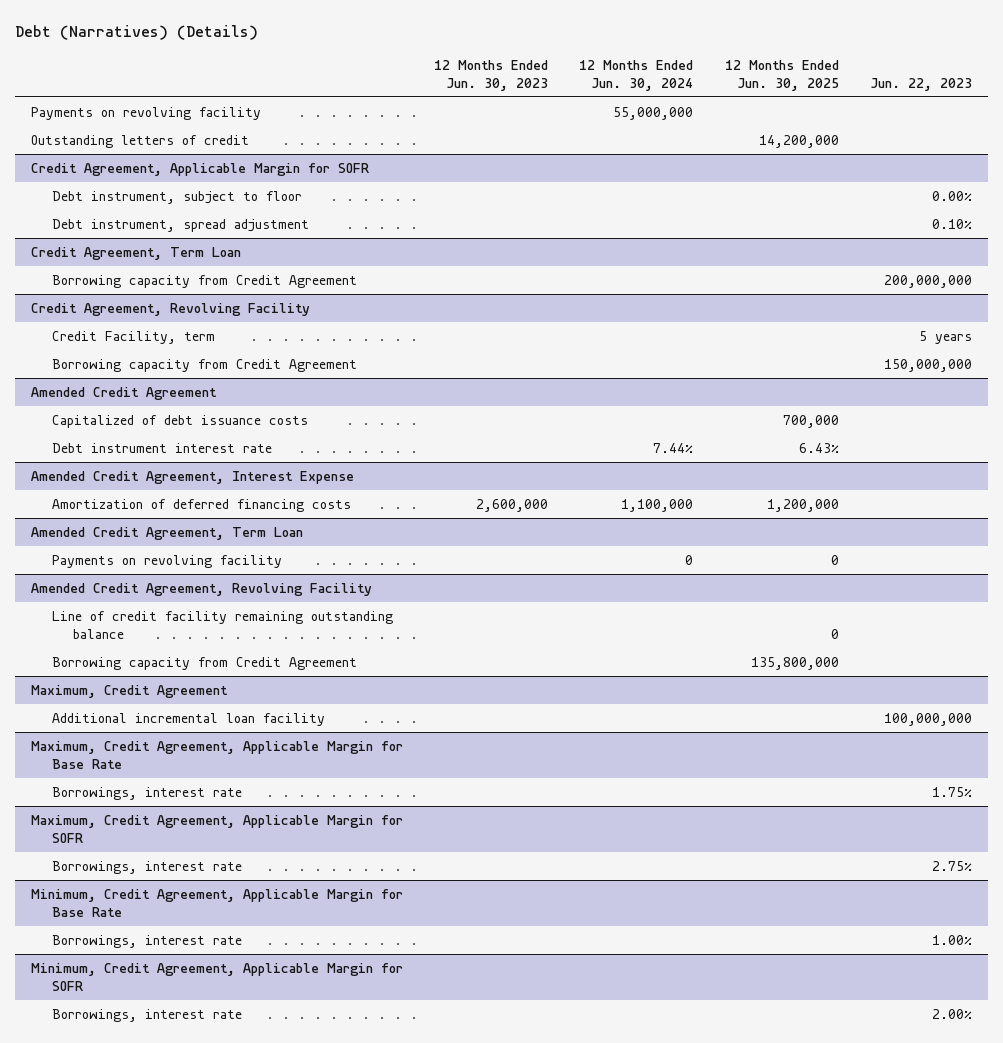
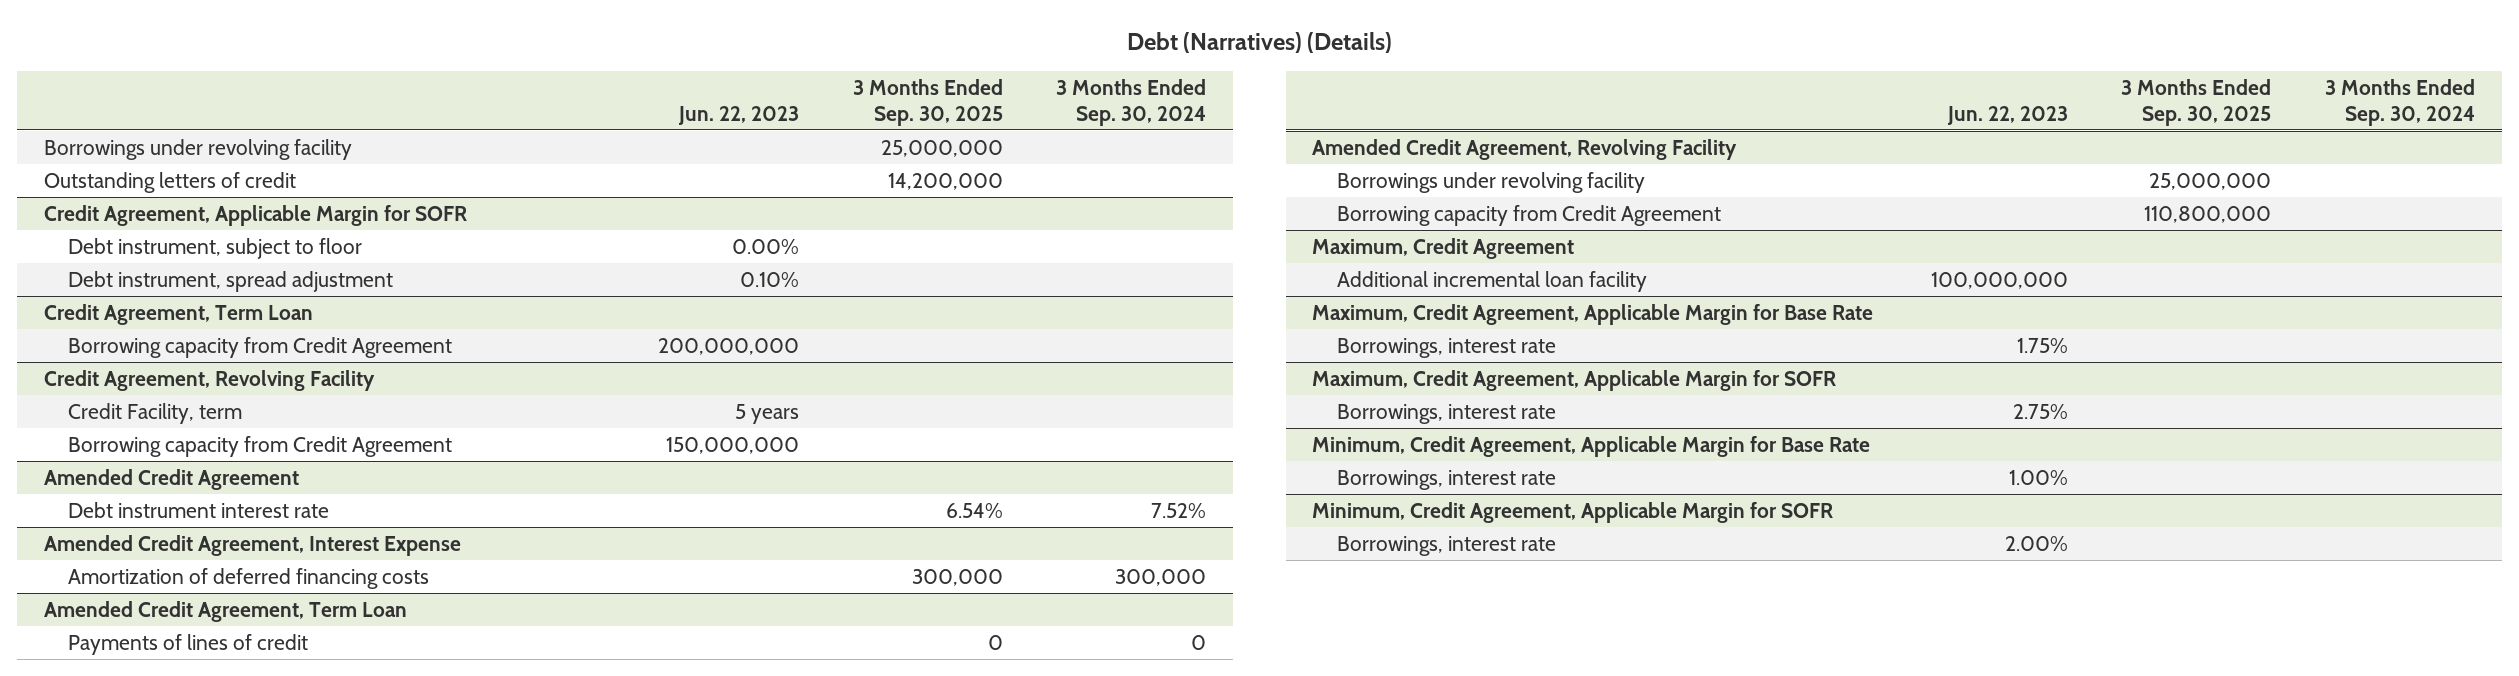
[434,59,549,92] 12 Months Ended Jun. 30, 2023 -> none
[579,59,694,92] 12 Months Ended Jun. 30, 2024 -> none
[724,59,839,92] 12 Months Ended Jun. 30, 2025 -> none
none -> [852,78,1003,126] 3 Months Ended Sep. 30, 2025
none -> [1056,78,1207,126] 3 Months Ended Sep. 30, 2024
[30,106,261,120] Payments on revolving facility -> none
none -> [43,139,352,161] Borrowings under revolving facility
[52,414,309,428] Capitalized of debt issuance costs -> none
[52,554,283,568] Payments on revolving facility -> [68,634,309,656] Payments of lines of credit
[52,610,394,639] Line of credit facility remaining outstanding balance -> none
none -> [1336,172,1645,194] Borrowings under revolving facility

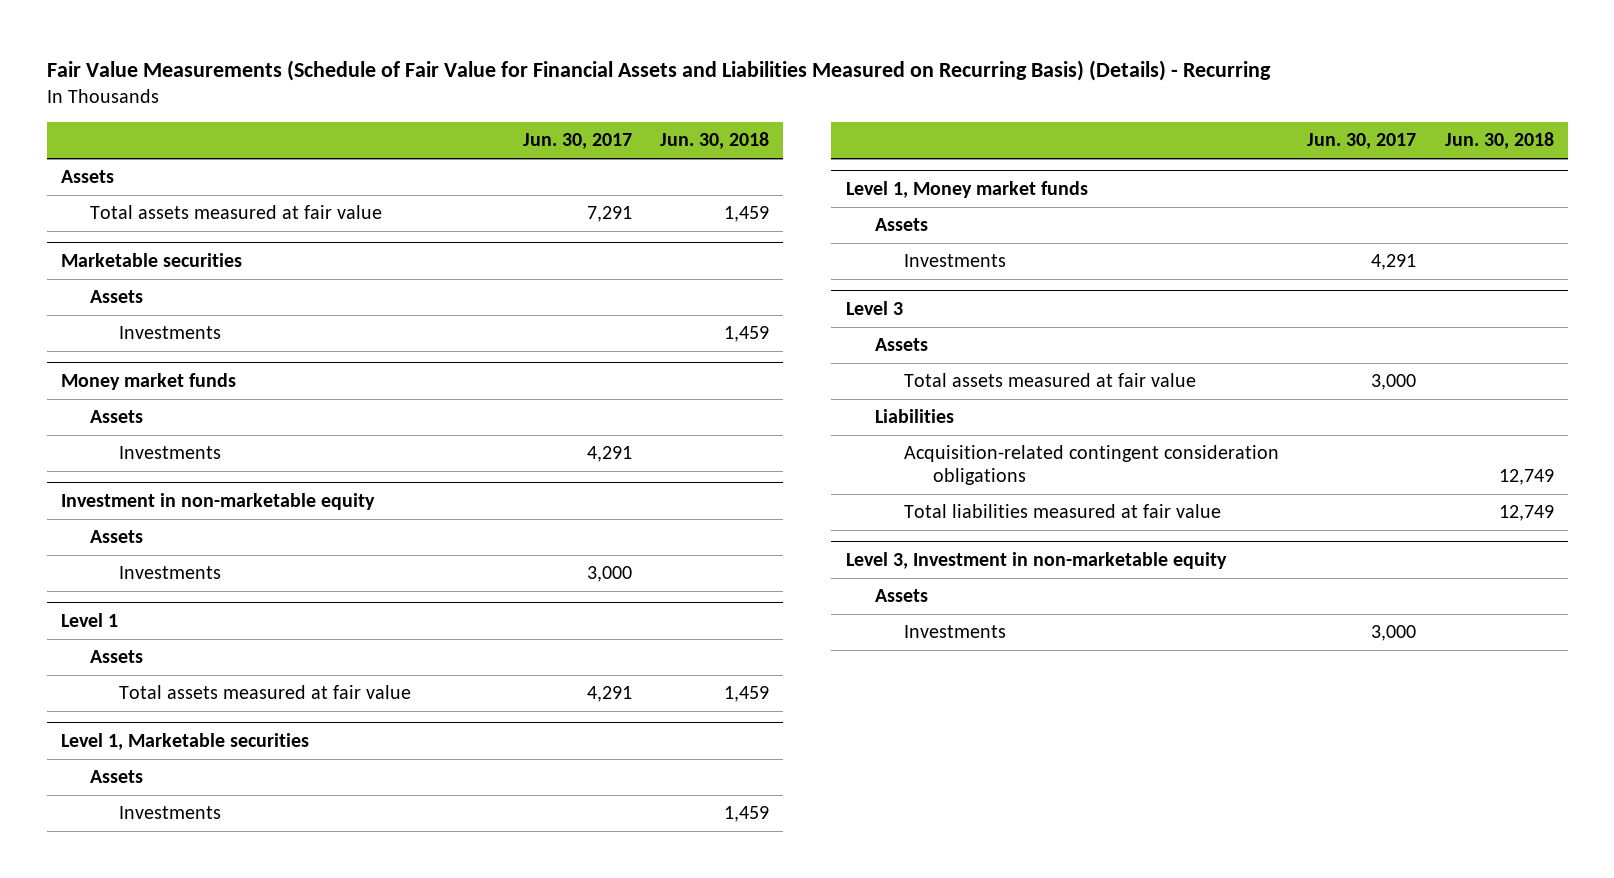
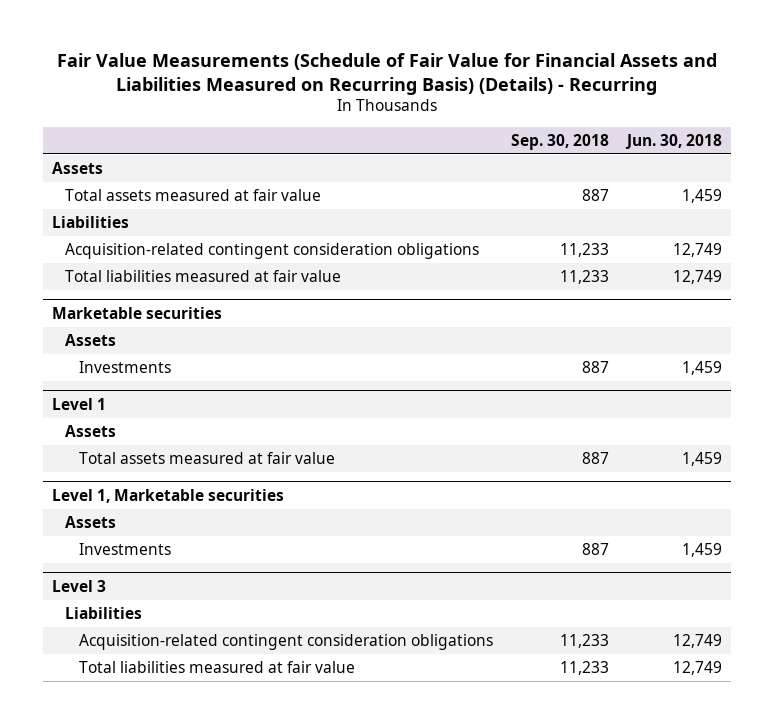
[522,133,632,150] Jun. 30, 2017 -> none
none -> [511,133,610,150] Sep. 30, 2018
none -> [51,215,129,228] Liabilities
none -> [65,242,480,259] Acquisition-related contingent consideration obligations
none -> [65,269,342,282] Total liabilities measured at fair value
[60,372,236,390] Money market funds -> none
[90,410,144,424] Assets -> none
[119,446,222,460] Investments -> none
[60,492,375,510] Investment in non-marketable equity -> none
[90,530,144,544] Assets -> none
[119,566,222,580] Investments -> none
[845,180,1088,198] Level 1, Money market funds -> none
[874,218,928,232] Assets -> none
[903,254,1006,268] Investments -> none
[874,338,928,352] Assets -> none
[903,373,1196,388] Total assets measured at fair value -> none
[845,551,1227,569] Level 3, Investment in non-marketable equity -> none
[874,589,928,603] Assets -> none
[903,625,1006,639] Investments -> none

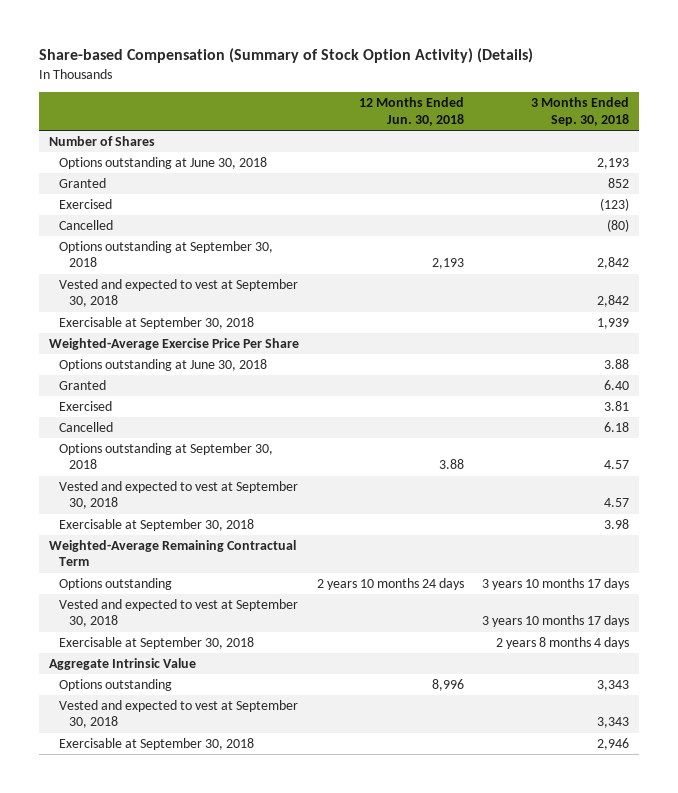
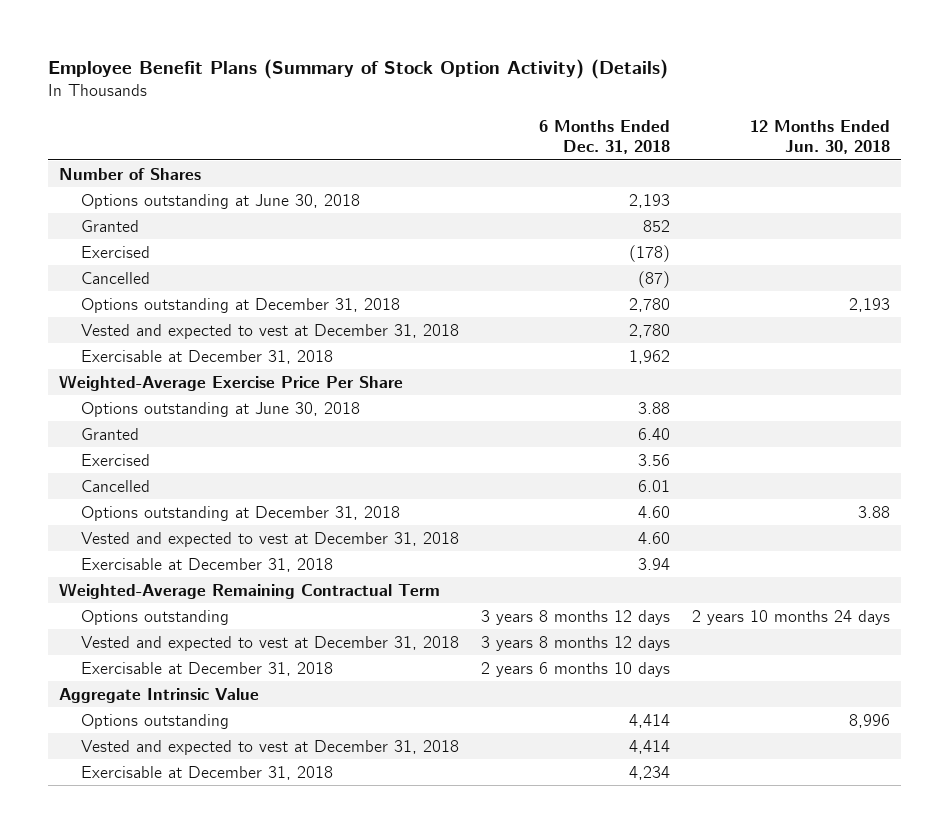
[39,48,534,64] Share-based Compensation (Summary of Stock Option Activity) (Details) -> [48,59,669,80] Employee Benefit Plans (Summary of Stock Option Activity) (Details)
[531,97,630,126] 3 Months Ended Sep. 30, 2018 -> none
none -> [539,119,671,154] 6 Months Ended Dec. 31, 2018
[58,241,273,268] Options outstanding at September 30, 2018 -> [81,297,401,313] Options outstanding at December 31, 2018
[58,279,298,308] Vested and expected to vest at September 30, 2018 -> [81,323,460,339] Vested and expected to vest at December 31, 2018
[58,317,254,330] Exercisable at September 30, 2018 -> [81,349,334,364] Exercisable at December 31, 2018
[58,443,273,470] Options outstanding at September 30, 2018 -> [81,505,401,521] Options outstanding at December 31, 2018
[58,481,298,510] Vested and expected to vest at September 30, 2018 -> [81,531,460,547] Vested and expected to vest at December 31, 2018
[58,519,254,532] Exercisable at September 30, 2018 -> [81,557,334,572] Exercisable at December 31, 2018
[58,599,298,628] Vested and expected to vest at September 30, 2018 -> [81,635,460,651] Vested and expected to vest at December 31, 2018
[58,637,254,650] Exercisable at September 30, 2018 -> [81,661,334,676] Exercisable at December 31, 2018
[58,700,298,729] Vested and expected to vest at September 30, 2018 -> [81,739,460,755] Vested and expected to vest at December 31, 2018
[58,738,254,751] Exercisable at September 30, 2018 -> [81,765,334,780] Exercisable at December 31, 2018

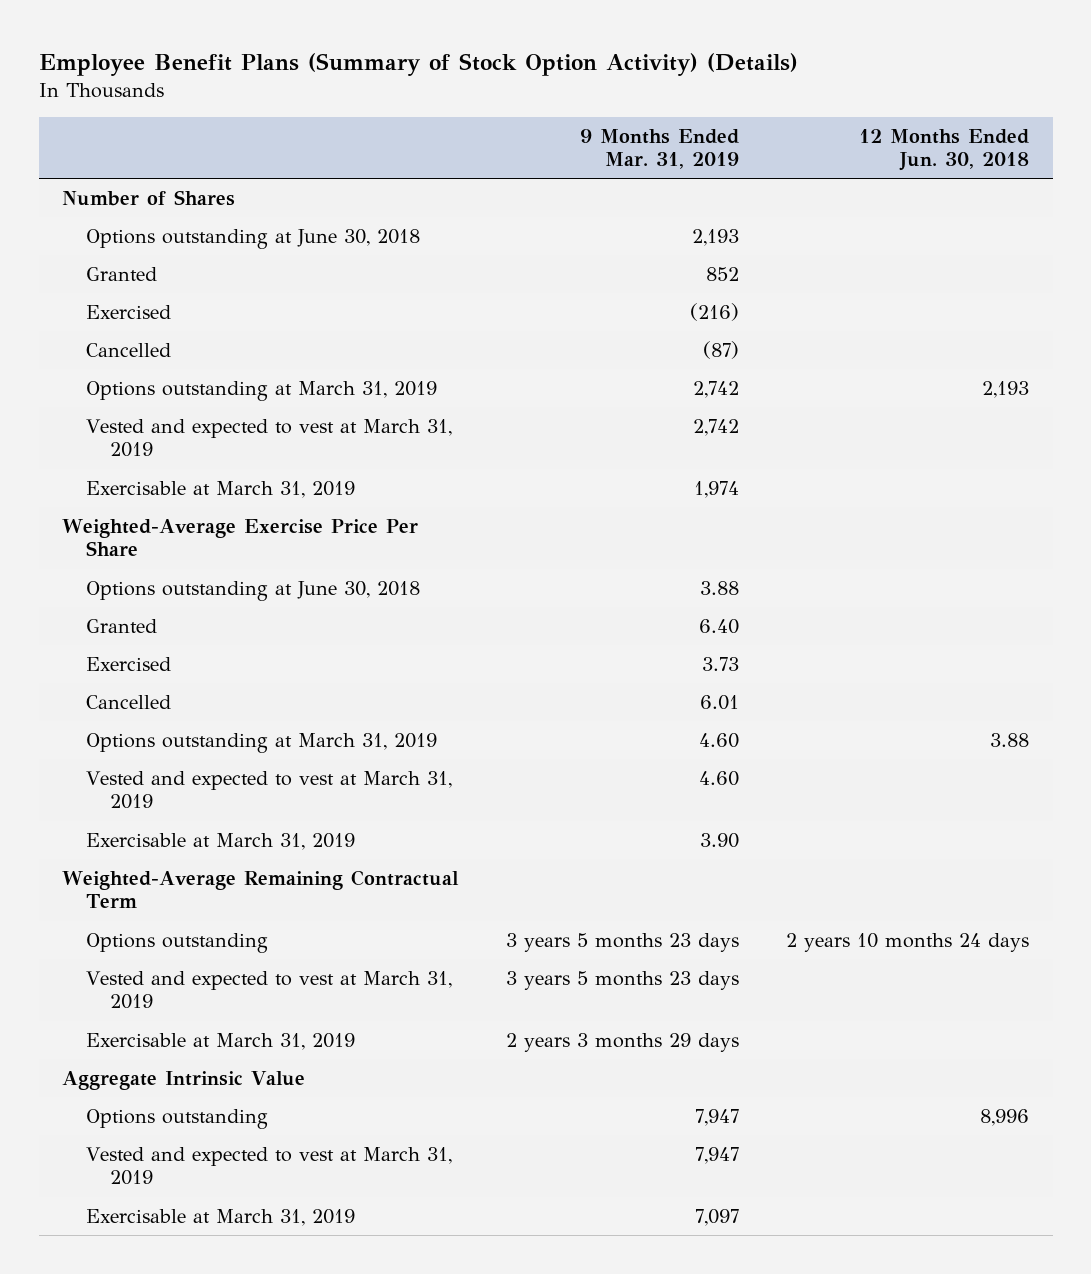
[539,119,671,154] 6 Months Ended Dec. 31, 2018 -> none
none -> [579,128,739,169] 9 Months Ended Mar. 31, 2019
[81,297,401,313] Options outstanding at December 31, 2018 -> [85,381,437,402] Options outstanding at March 31, 2019
[81,323,460,339] Vested and expected to vest at December 31, 2018 -> [85,419,452,458] Vested and expected to vest at March 31, 2019
[81,349,334,364] Exercisable at December 31, 2018 -> [85,481,355,499] Exercisable at March 31, 2019
[81,505,401,521] Options outstanding at December 31, 2018 -> [85,733,437,754] Options outstanding at March 31, 2019
[81,531,460,547] Vested and expected to vest at December 31, 2018 -> [85,771,452,810] Vested and expected to vest at March 31, 2019
[81,557,334,572] Exercisable at December 31, 2018 -> [85,833,355,851] Exercisable at March 31, 2019
[81,635,460,651] Vested and expected to vest at December 31, 2018 -> [85,971,452,1010] Vested and expected to vest at March 31, 2019
[81,661,334,676] Exercisable at December 31, 2018 -> [85,1033,355,1051] Exercisable at March 31, 2019
[81,739,460,755] Vested and expected to vest at December 31, 2018 -> [85,1147,452,1186] Vested and expected to vest at March 31, 2019
[81,765,334,780] Exercisable at December 31, 2018 -> [85,1209,355,1227] Exercisable at March 31, 2019

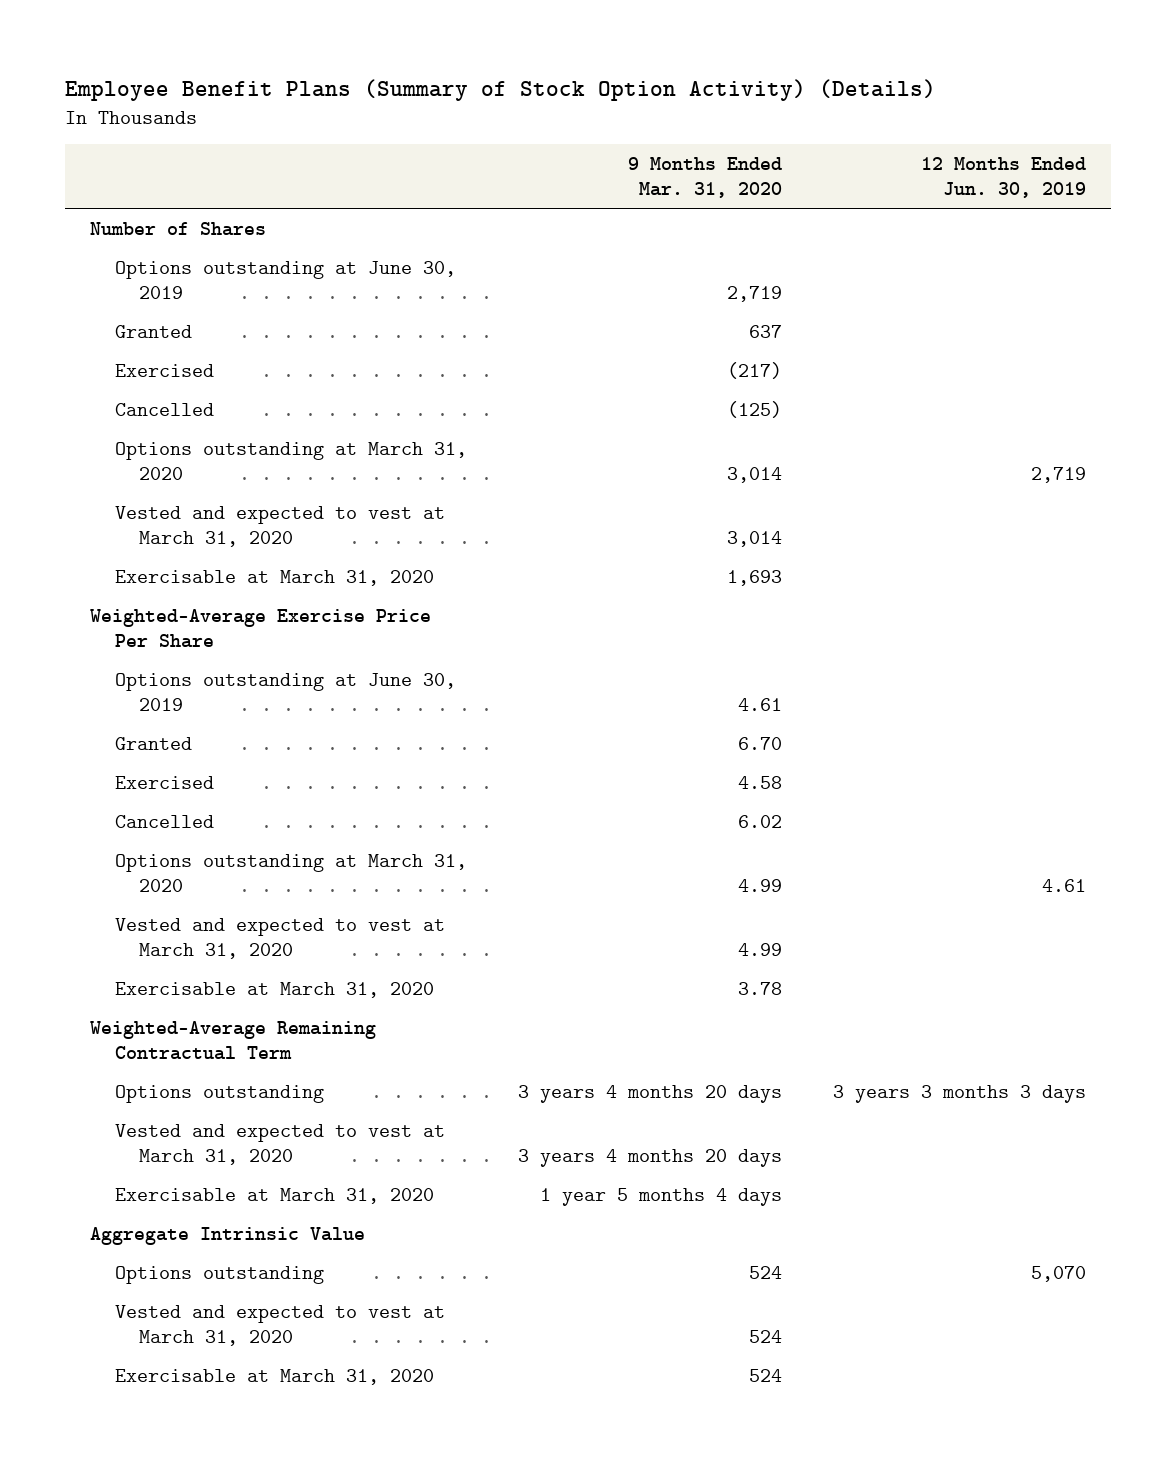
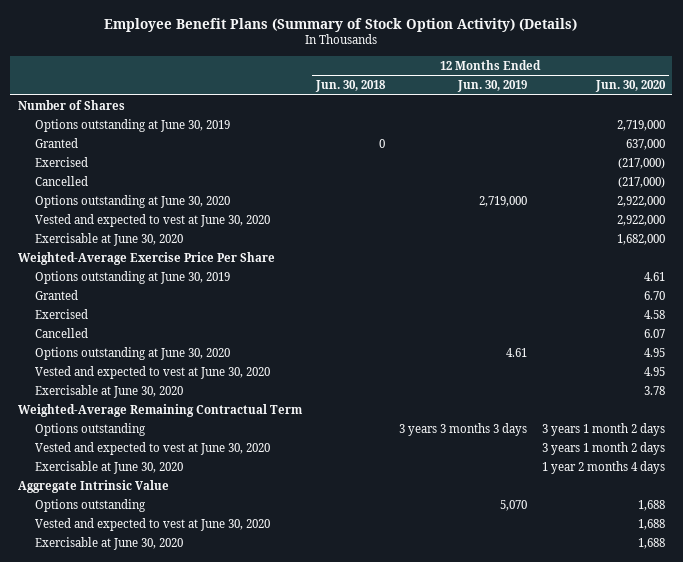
[627,156,782,198] 9 Months Ended Mar. 31, 2020 -> none
none -> [315,80,387,93] Jun. 30, 2018
none -> [594,80,666,93] Jun. 30, 2020
[114,441,467,480] Options outstanding at March 31, 2020 -> [35,194,231,208] Options outstanding at June 30, 2020
[1030,466,1086,483] 2,719 -> [479,195,528,207] 2,719,000
[114,505,445,547] Vested and expected to vest at March 31, 2020 -> [35,213,271,227] Vested and expected to vest at June 30, 2020
[114,569,434,586] Exercisable at March 31, 2020 -> [35,232,184,246] Exercisable at June 30, 2020
[114,853,467,892] Options outstanding at March 31, 2020 -> [35,346,231,360] Options outstanding at June 30, 2020
[114,917,445,959] Vested and expected to vest at March 31, 2020 -> [35,365,271,379] Vested and expected to vest at June 30, 2020
[114,981,434,998] Exercisable at March 31, 2020 -> [35,384,184,398] Exercisable at June 30, 2020
[114,1123,445,1165] Vested and expected to vest at March 31, 2020 -> [35,441,271,455] Vested and expected to vest at June 30, 2020
[114,1187,434,1204] Exercisable at March 31, 2020 -> [35,460,184,474] Exercisable at June 30, 2020
[114,1304,445,1346] Vested and expected to vest at March 31, 2020 -> [35,517,271,531] Vested and expected to vest at June 30, 2020
[114,1368,434,1385] Exercisable at March 31, 2020 -> [35,536,184,550] Exercisable at June 30, 2020

